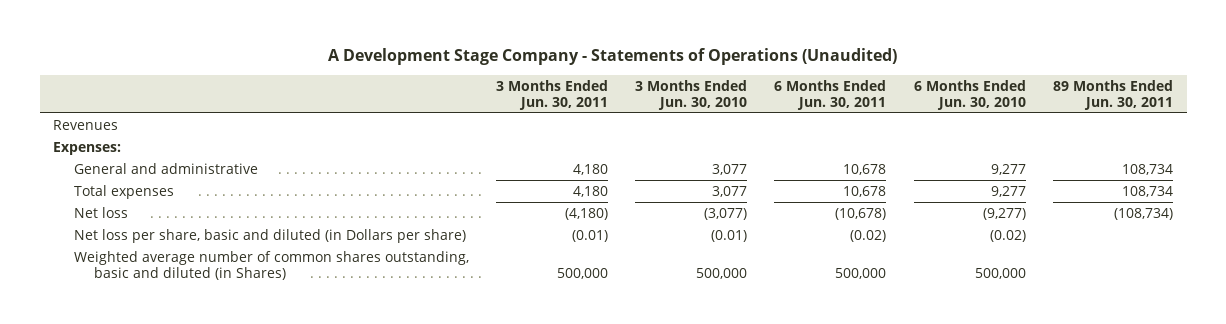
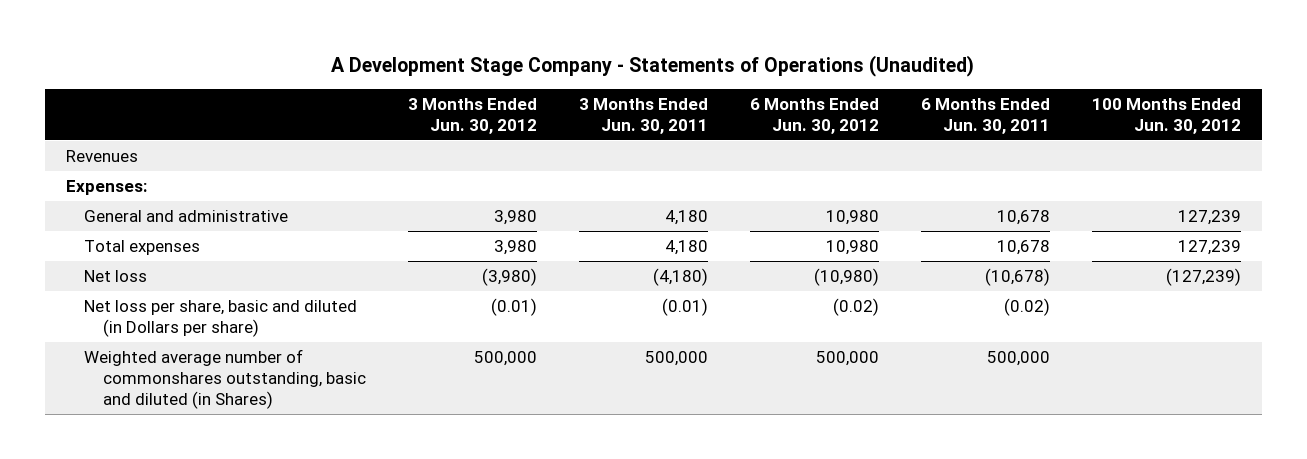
[635,79,748,110] 3 Months Ended Jun. 30, 2010 -> none
[913,79,1026,110] 6 Months Ended Jun. 30, 2010 -> none
[1052,79,1173,110] 89 Months Ended Jun. 30, 2011 -> none
none -> [407,98,537,134] 3 Months Ended Jun. 30, 2012
none -> [749,98,879,134] 6 Months Ended Jun. 30, 2012
none -> [1091,98,1241,134] 100 Months Ended Jun. 30, 2012
[73,250,469,280] Weighted average number of common shares outstanding, basic and diluted (in Shares) -> [84,349,366,409] Weighted average number of commonshares outstanding, basic and diluted (in Shares)

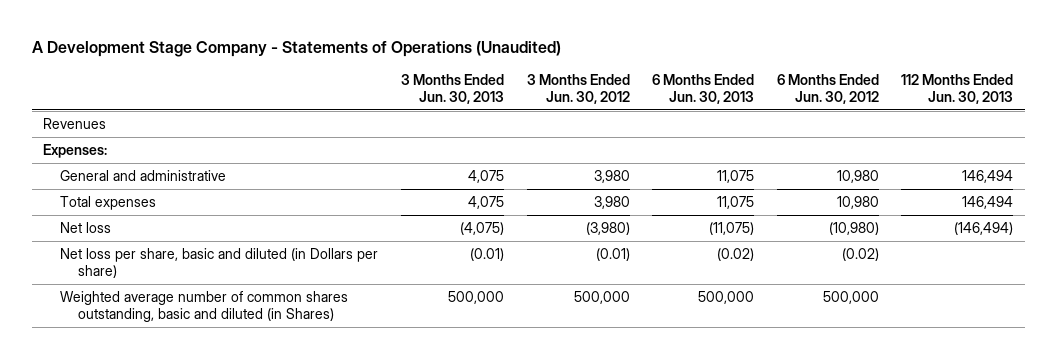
[578,98,708,134] 3 Months Ended Jun. 30, 2011 -> none
[920,98,1050,134] 6 Months Ended Jun. 30, 2011 -> none
[1091,98,1241,134] 100 Months Ended Jun. 30, 2012 -> none
none -> [400,74,504,104] 3 Months Ended Jun. 30, 2013
none -> [652,74,755,104] 6 Months Ended Jun. 30, 2013
none -> [901,74,1014,104] 112 Months Ended Jun. 30, 2013
[84,349,366,409] Weighted average number of commonshares outstanding, basic and diluted (in Shares) -> [60,291,349,322] Weighted average number of common shares outstanding, basic and diluted (in Shares)

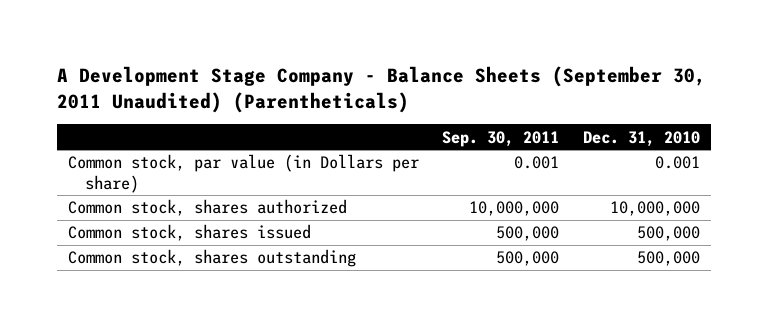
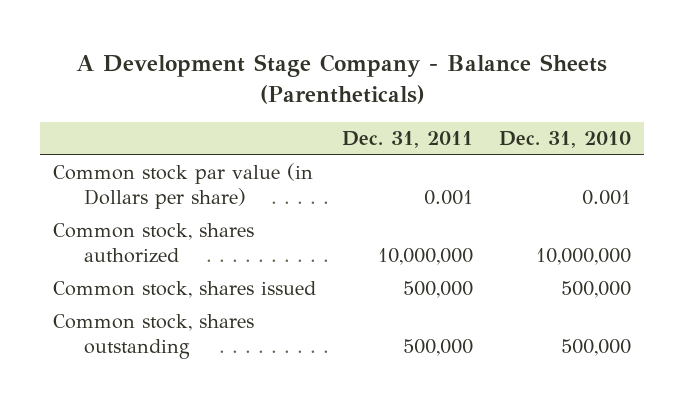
[56,66,706,113] A Development Stage Company - Balance Sheets (September 30, 2011 Unaudited) (Parentheticals) -> [75,53,607,104] A Development Stage Company - Balance Sheets (Parentheticals)
[442,130,560,147] Sep. 30, 2011 -> none
none -> [341,131,473,149] Dec. 31, 2011
[68,154,420,193] Common stock, par value (in Dollars per share) -> [53,163,314,210] Common stock par value (in Dollars per share)

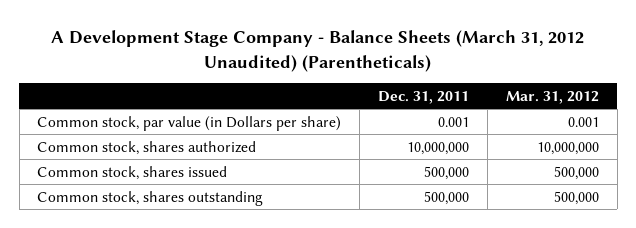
[75,53,607,104] A Development Stage Company - Balance Sheets (Parentheticals) -> [51,30,585,72] A Development Stage Company - Balance Sheets (March 31, 2012 Unaudited) (Parentheticals)
[498,131,631,149] Dec. 31, 2010 -> none
none -> [505,90,599,104] Mar. 31, 2012
[53,163,314,210] Common stock par value (in Dollars per share) -> [37,115,342,131] Common stock, par value (in Dollars per share)

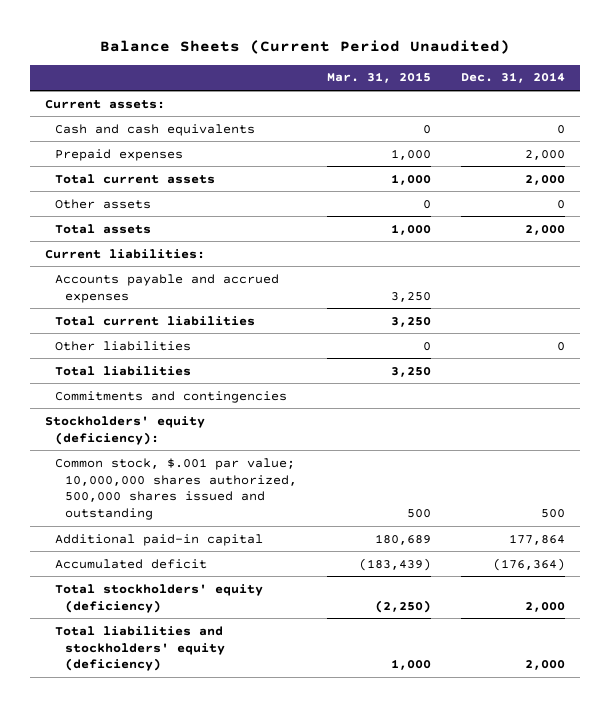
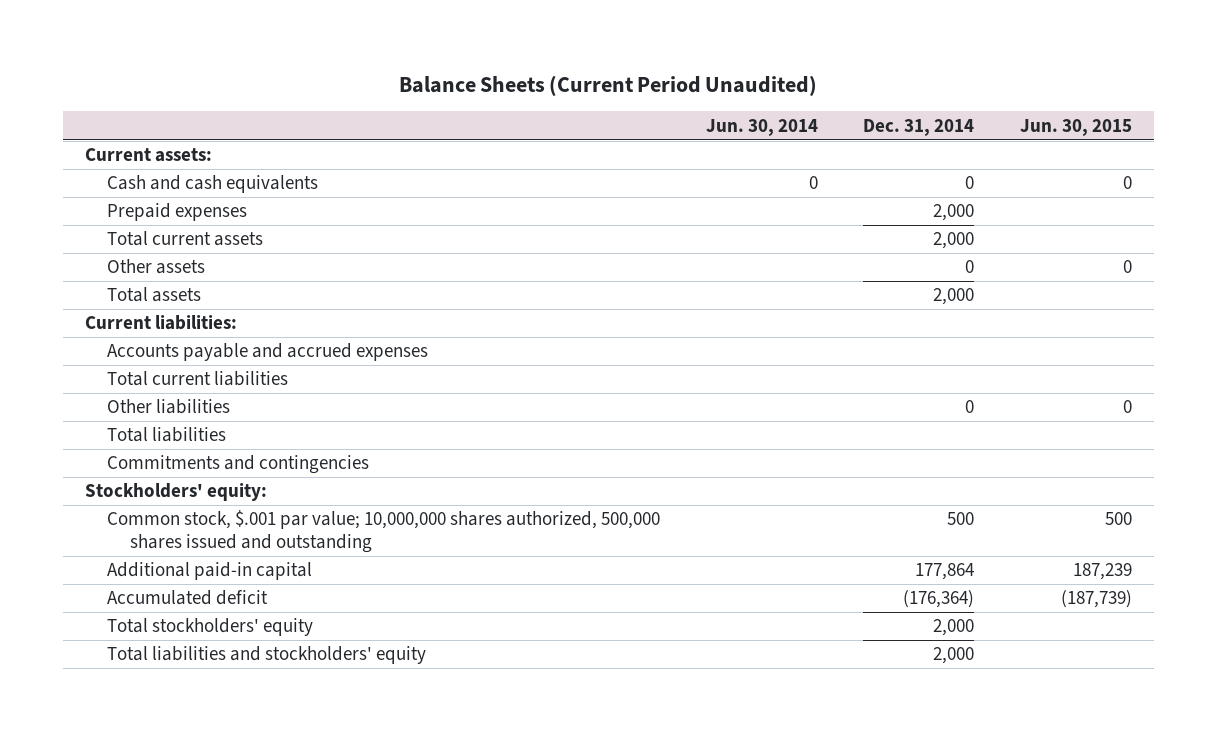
[326,72,431,84] Mar. 31, 2015 -> none
none -> [705,118,818,136] Jun. 30, 2014
none -> [1019,118,1132,136] Jun. 30, 2015
[44,415,205,445] Stockholders' equity (deficiency): -> [85,483,268,502] Stockholders' equity:
[54,583,263,613] Total stockholders' equity (deficiency) -> [107,618,314,637] Total stockholders' equity
[54,625,225,672] Total liabilities and stockholders' equity (deficiency) -> [107,646,427,665] Total liabilities and stockholders' equity

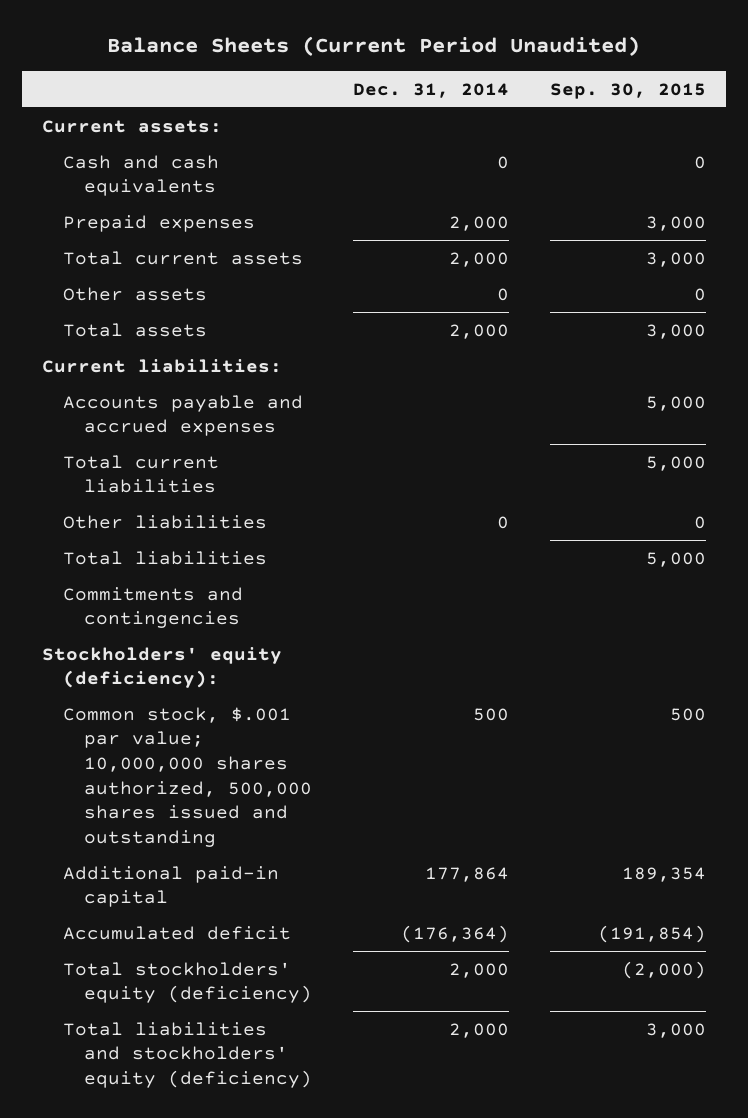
[705,118,818,136] Jun. 30, 2014 -> none
[1019,118,1132,136] Jun. 30, 2015 -> none
none -> [549,82,706,99] Sep. 30, 2015
[85,483,268,502] Stockholders' equity: -> [42,646,283,689] Stockholders' equity (deficiency):
[107,618,314,637] Total stockholders' equity -> [62,961,312,1004] Total stockholders' equity (deficiency)
[107,646,427,665] Total liabilities and stockholders' equity -> [62,1021,312,1088] Total liabilities and stockholders' equity (deficiency)

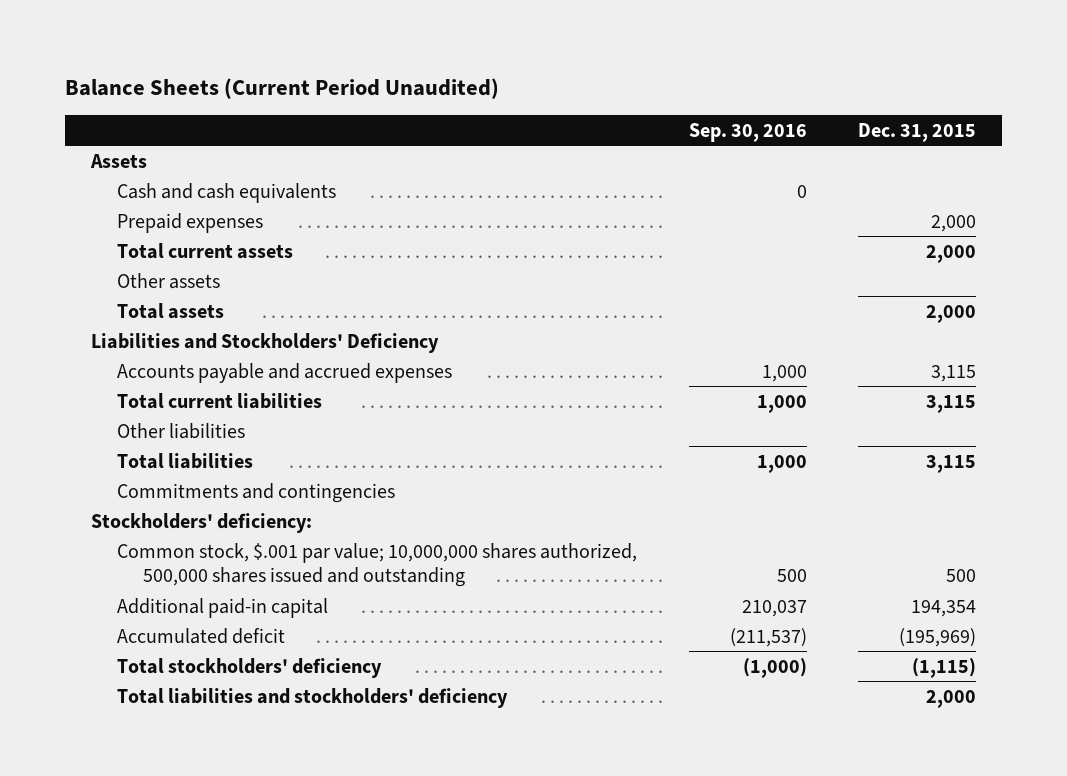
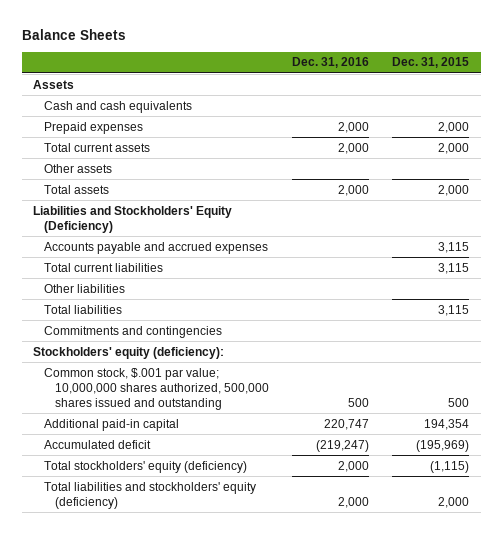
[64,78,499,100] Balance Sheets (Current Period Unaudited) -> [21,29,126,41] Balance Sheets
[688,122,807,142] Sep. 30, 2016 -> none
none -> [292,57,370,69] Dec. 31, 2016
[90,332,439,353] Liabilities and Stockholders' Deficiency -> [33,205,233,233] Liabilities and Stockholders' Equity (Deficiency)
[90,512,312,533] Stockholders' deficiency: -> [33,346,225,359] Stockholders' equity (deficiency):
[116,657,382,678] Total stockholders' deficiency -> [44,460,248,473] Total stockholders' equity (deficiency)
[116,687,508,708] Total liabilities and stockholders' deficiency -> [44,481,257,509] Total liabilities and stockholders' equity (deficiency)

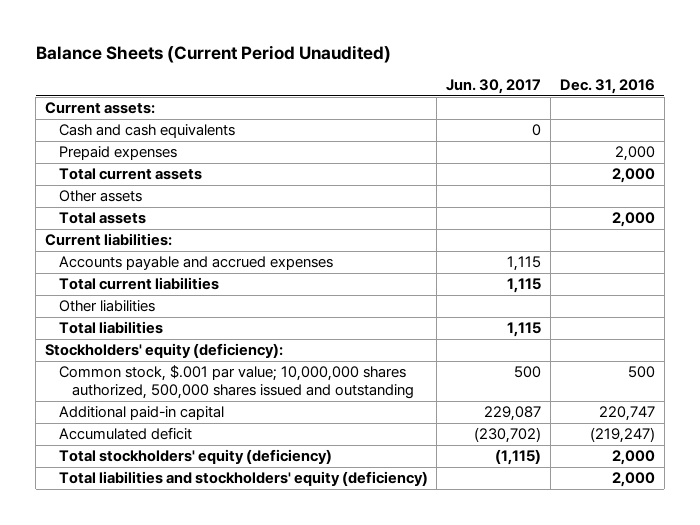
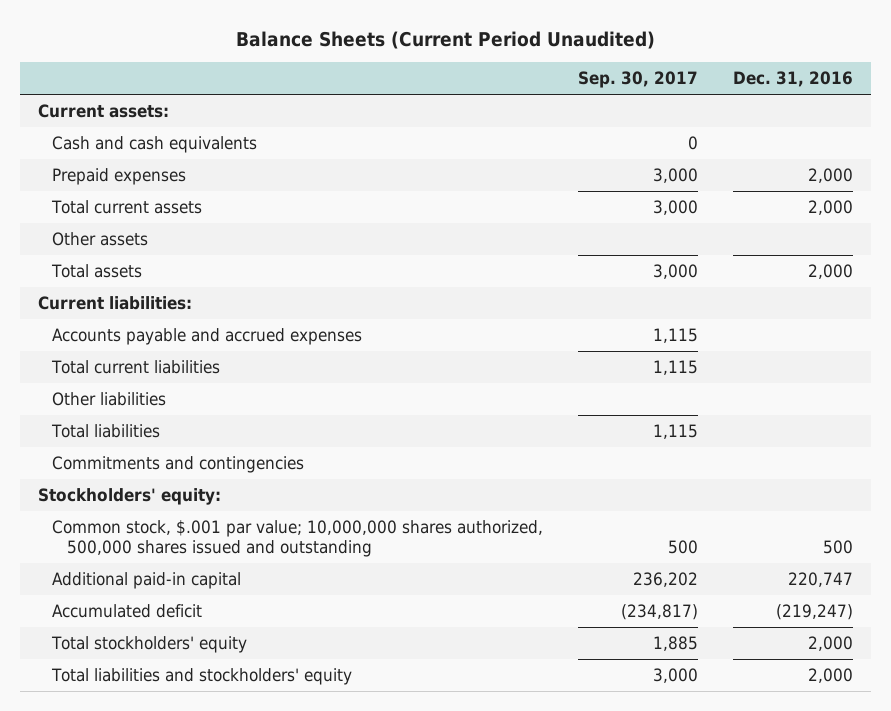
[446,79,542,95] Jun. 30, 2017 -> none
none -> [578,70,699,88] Sep. 30, 2017
none -> [52,456,305,474] Commitments and contingencies
[44,343,283,359] Stockholders' equity (deficiency): -> [37,488,221,506] Stockholders' equity:
[58,449,332,465] Total stockholders' equity (deficiency) -> [51,636,248,654] Total stockholders' equity
[58,471,428,487] Total liabilities and stockholders' equity (deficiency) -> [51,668,353,686] Total liabilities and stockholders' equity

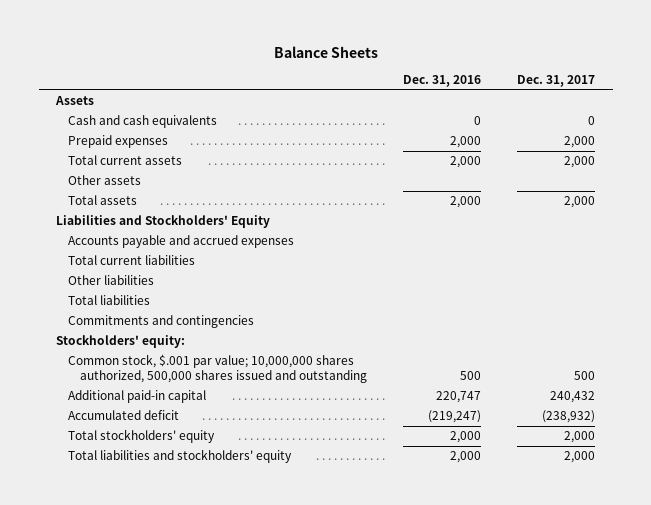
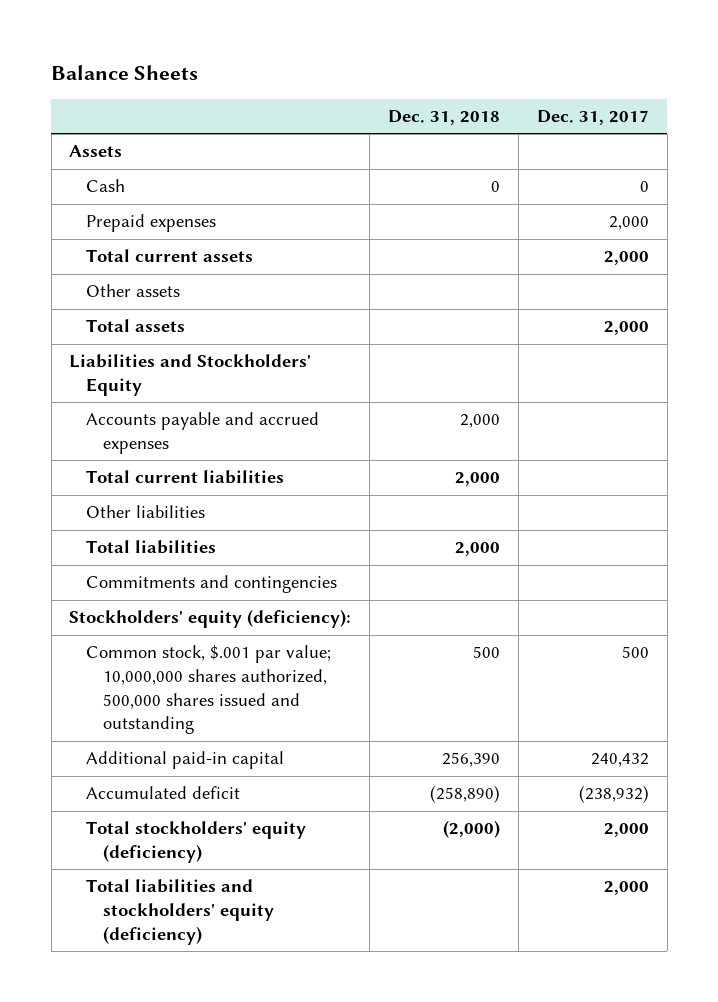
[403,75,482,88] Dec. 31, 2016 -> none
none -> [388,110,501,126] Dec. 31, 2018
[68,115,218,129] Cash and cash equivalents -> [86,179,126,193] Cash
[56,335,186,349] Stockholders' equity: -> [69,609,352,629] Stockholders' equity (deficiency):
[68,429,216,444] Total stockholders' equity -> [86,821,307,864] Total stockholders' equity (deficiency)
[68,449,293,464] Total liabilities and stockholders' equity -> [86,879,275,945] Total liabilities and stockholders' equity (deficiency)

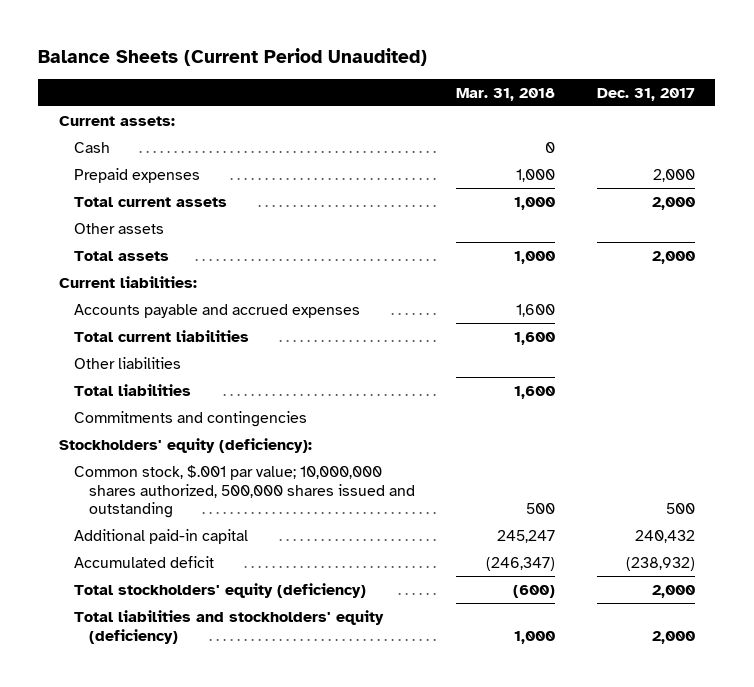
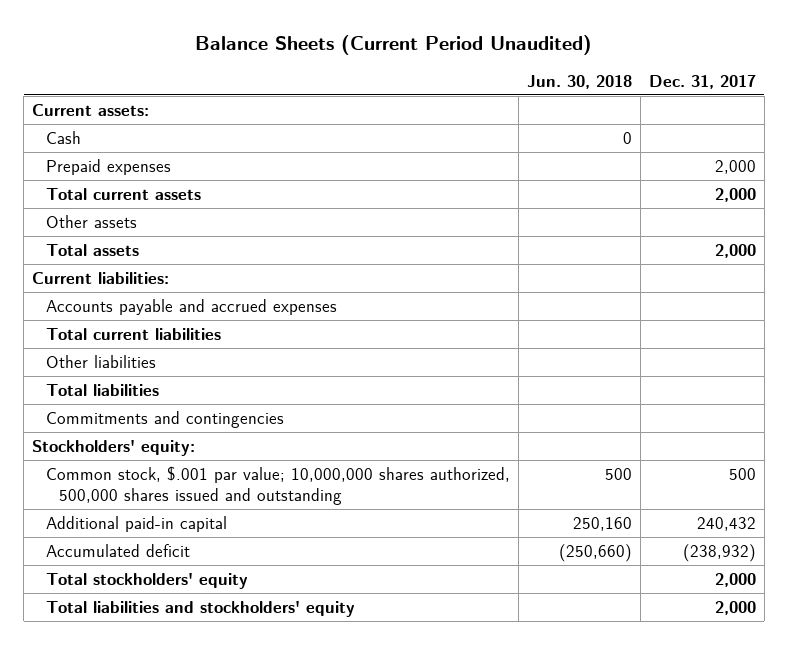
[456,87,556,101] Mar. 31, 2018 -> none
none -> [526,74,632,89] Jun. 30, 2018
[58,437,312,453] Stockholders' equity (deficiency): -> [32,440,196,457] Stockholders' equity:
[73,582,366,598] Total stockholders' equity (deficiency) -> [45,573,248,590] Total stockholders' equity
[73,609,384,644] Total liabilities and stockholders' equity (deficiency) -> [45,601,355,618] Total liabilities and stockholders' equity

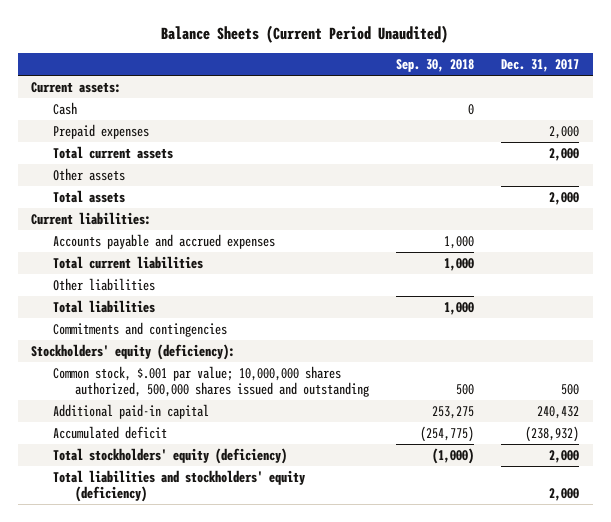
[526,74,632,89] Jun. 30, 2018 -> none
none -> [396,58,475,72] Sep. 30, 2018
[32,440,196,457] Stockholders' equity: -> [31,343,236,360] Stockholders' equity (deficiency):
[45,573,248,590] Total stockholders' equity -> [53,447,288,464] Total stockholders' equity (deficiency)
[45,601,355,618] Total liabilities and stockholders' equity -> [53,469,306,503] Total liabilities and stockholders' equity (deficiency)

